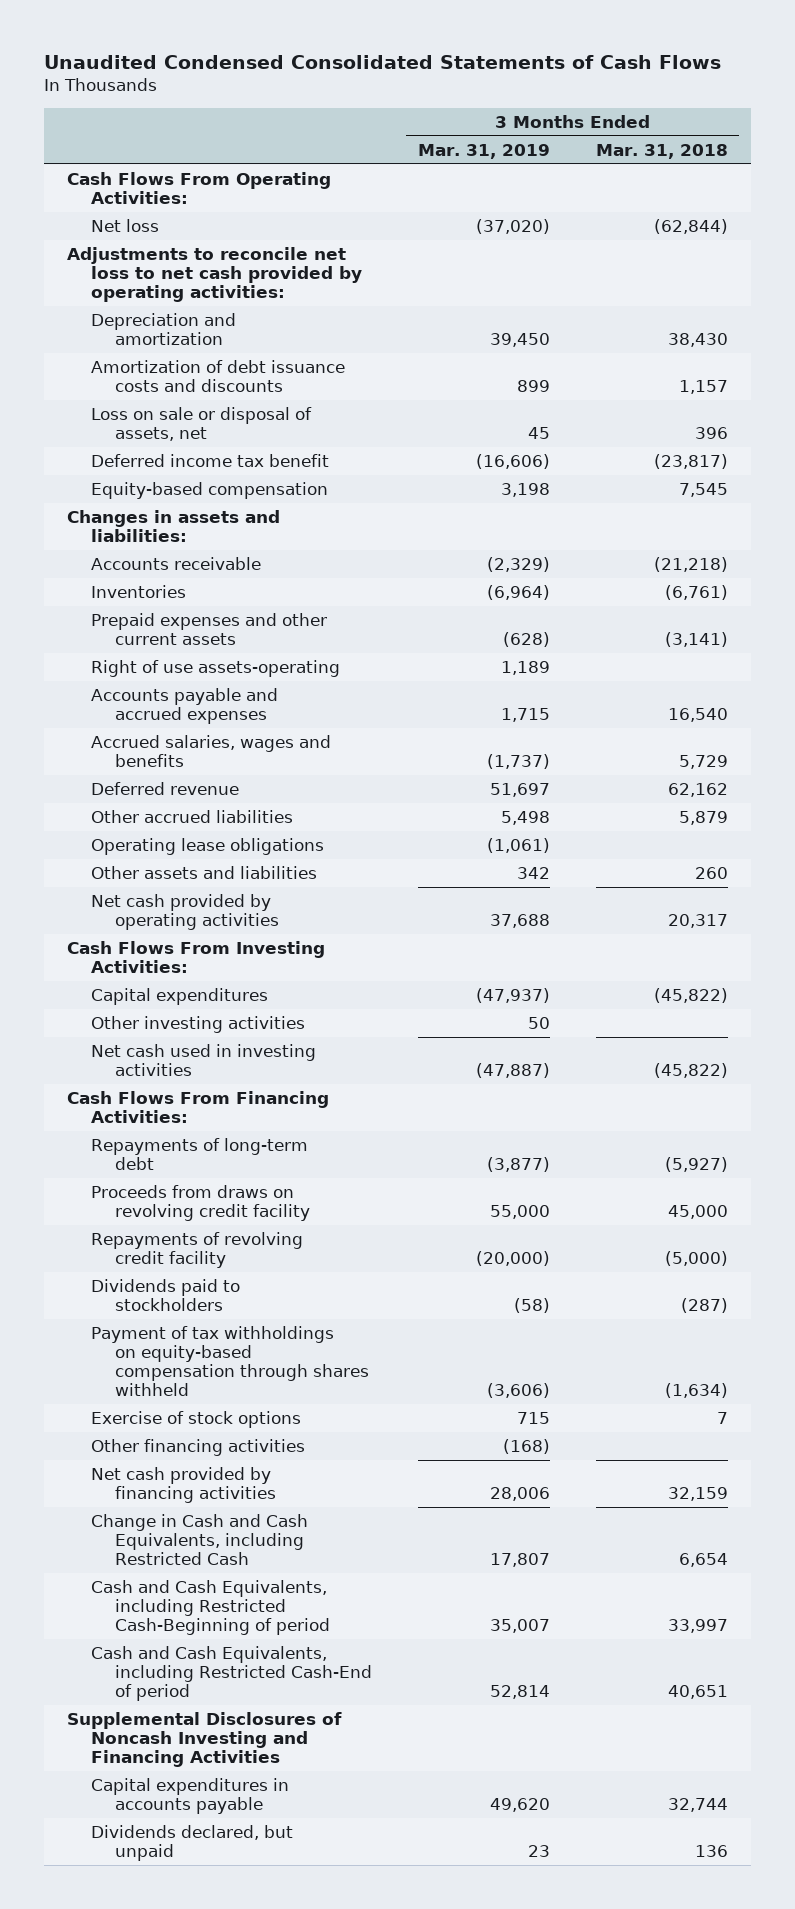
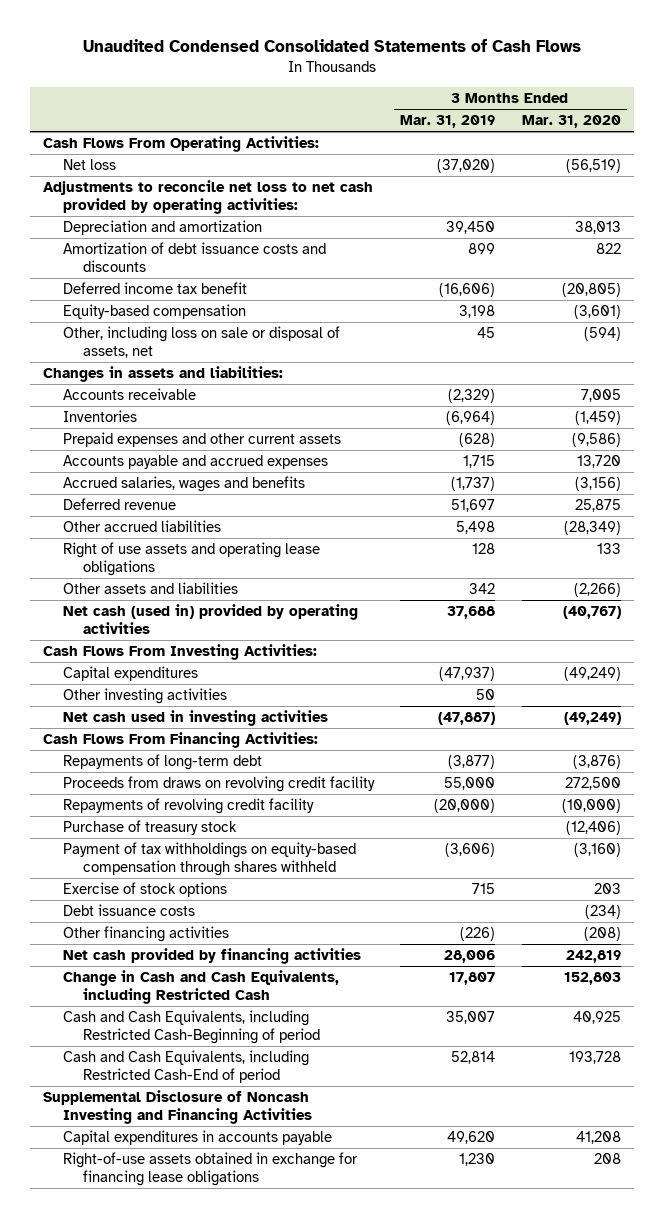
[595,143,728,159] Mar. 31, 2018 -> none
none -> [521,115,621,129] Mar. 31, 2020
[90,406,312,441] Loss on sale or disposal of assets, net -> none
none -> [63,326,341,358] Other, including loss on sale or disposal of assets, net
[90,659,340,677] Right of use assets-operating -> none
[90,837,324,855] Operating lease obligations -> none
none -> [63,542,321,576] Right of use assets and operating lease obligations
[90,893,279,930] Net cash provided by operating activities -> [63,604,359,634] Net cash (used in) provided by operating activities
[90,1278,240,1311] Dividends paid to stockholders -> none
none -> [63,820,238,836] Purchase of treasury stock
none -> [63,904,196,917] Debt issuance costs
[502,1438,550,1454] (168) -> [460,927,496,942] (226)
[66,1711,342,1767] Supplemental Disclosures of Noncash Investing and Financing Activities -> [42,1090,313,1124] Supplemental Disclosure of Noncash Investing and Financing Activities
[90,1824,293,1861] Dividends declared, but unpaid -> none
none -> [63,1152,359,1186] Right-of-use assets obtained in exchange for financing lease obligations

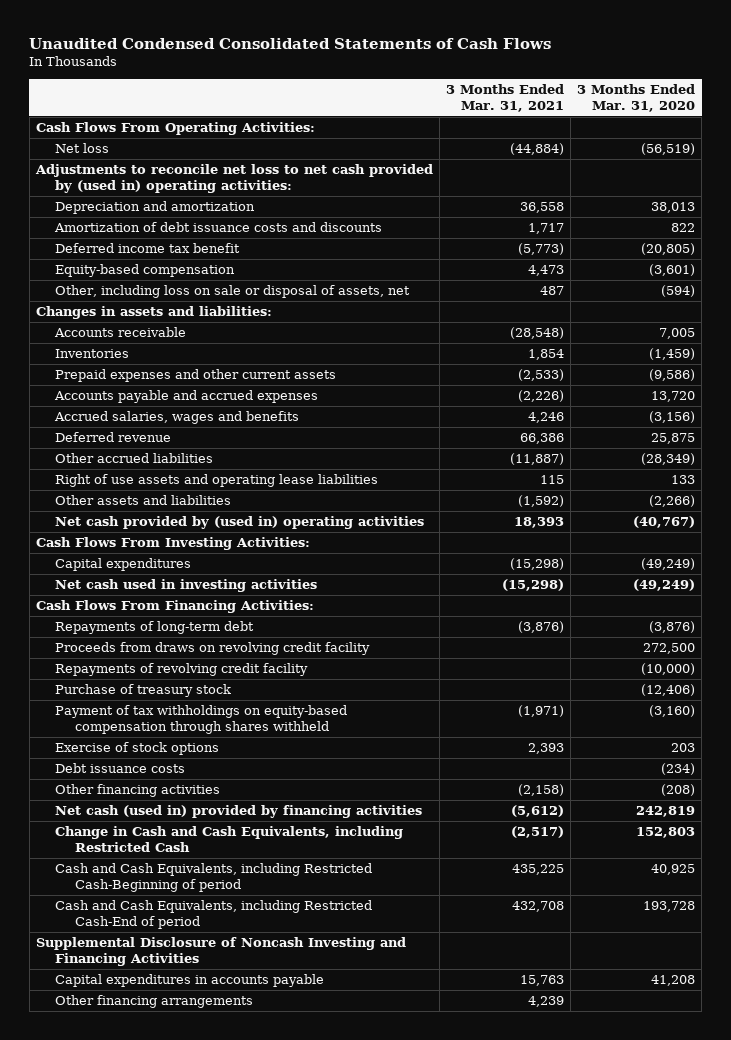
[400,115,496,129] Mar. 31, 2019 -> none
none -> [446,83,565,112] 3 Months Ended Mar. 31, 2021
[42,180,373,214] Adjustments to reconcile net loss to net cash provided by operating activities: -> [34,164,433,194] Adjustments to reconcile net loss to net cash provided by (used in) operating activities:
[63,542,321,576] Right of use assets and operating lease obligations -> [55,474,379,488] Right of use assets and operating lease liabilities
[63,604,359,634] Net cash (used in) provided by operating activities -> [55,516,425,530] Net cash provided by (used in) operating activities
[63,688,228,705] Other investing activities -> none
[63,948,362,965] Net cash provided by financing activities -> [55,805,423,819] Net cash (used in) provided by financing activities
[63,1152,359,1186] Right-of-use assets obtained in exchange for financing lease obligations -> none
none -> [55,995,254,1009] Other financing arrangements

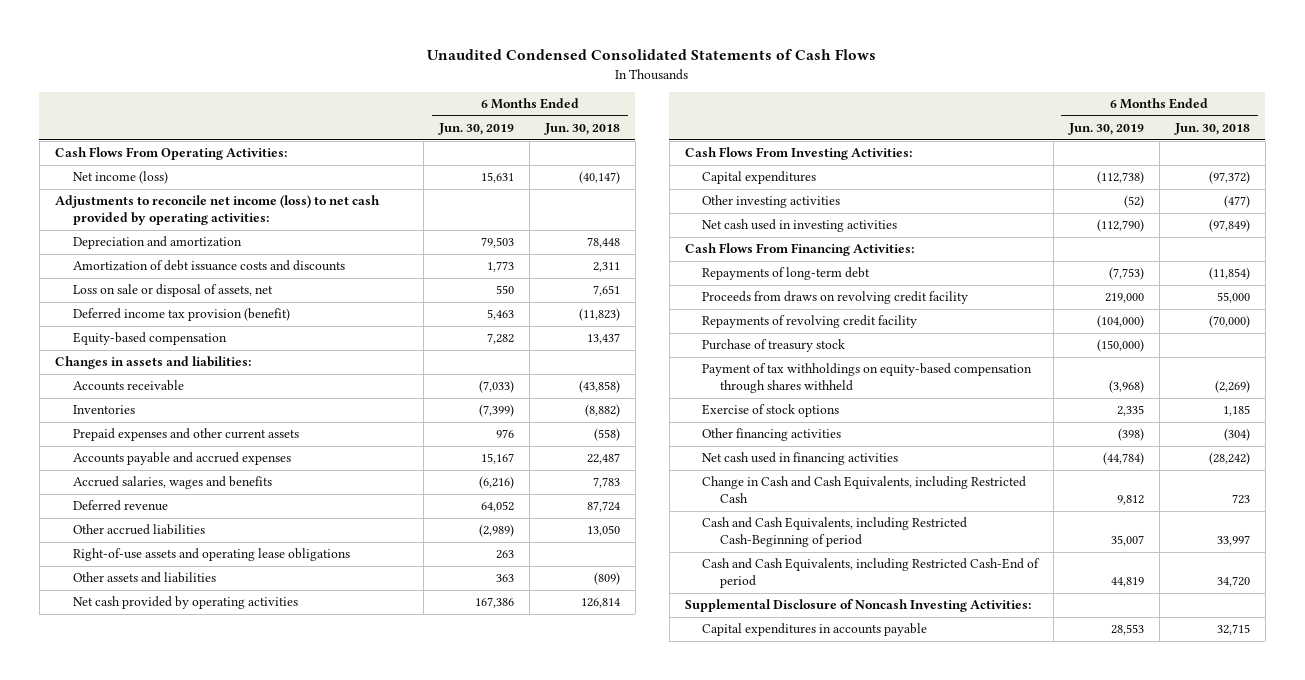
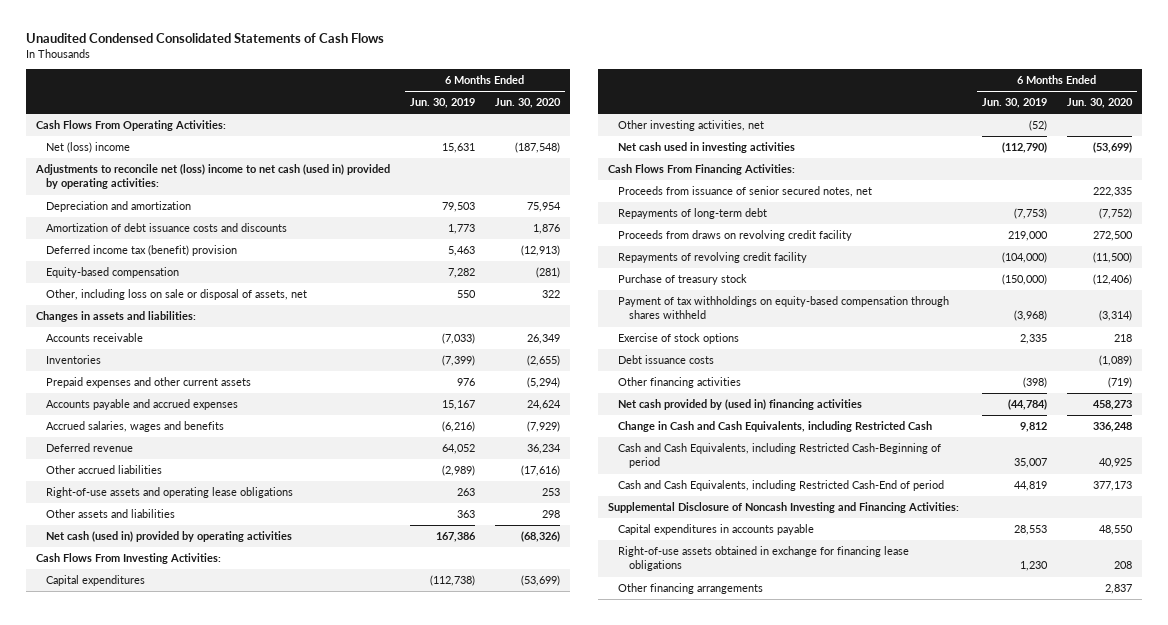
[544,123,621,136] Jun. 30, 2018 -> none
none -> [494,98,561,109] Jun. 30, 2020
[72,171,168,185] Net income (loss) -> [46,142,131,154] Net (loss) income
[54,195,380,226] Adjustments to reconcile net income (loss) to net cash provided by operating activities: -> [34,164,390,190] Adjustments to reconcile net (loss) income to net cash (used in) provided by operating activities:
[72,284,273,298] Loss on sale or disposal of assets, net -> none
[72,308,290,322] Deferred income tax provision (benefit) -> [46,245,238,257] Deferred income tax (benefit) provision
none -> [46,289,308,301] Other, including loss on sale or disposal of assets, net
[72,596,298,610] Net cash provided by operating activities -> [46,531,293,543] Net cash (used in) provided by operating activities
[702,195,841,209] Other investing activities -> [618,120,765,132] Other investing activities, net
none -> [618,186,873,198] Proceeds from issuance of senior secured notes, net
none -> [618,355,715,365] Debt issuance costs
[702,452,899,466] Net cash used in financing activities -> [618,399,863,411] Net cash provided by (used in) financing activities
[684,599,1031,613] Supplemental Disclosure of Noncash Investing Activities: -> [607,502,959,514] Supplemental Disclosure of Noncash Investing and Financing Activities:
none -> [618,546,910,572] Right-of-use assets obtained in exchange for financing lease obligations
none -> [618,583,764,595] Other financing arrangements

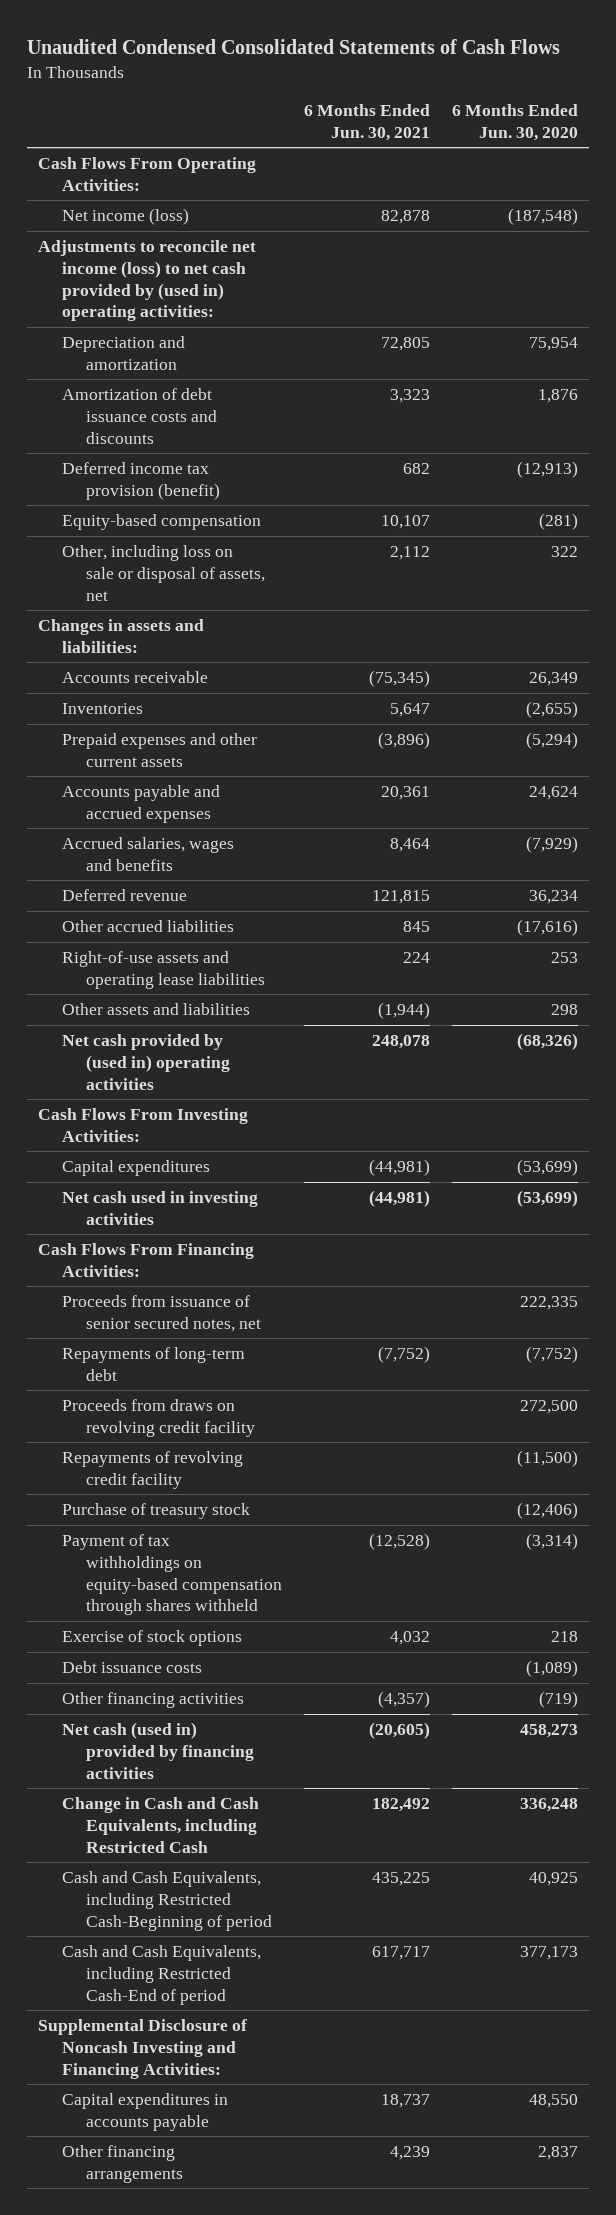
[409,98,475,109] Jun. 30, 2019 -> none
none -> [304,103,431,141] 6 Months Ended Jun. 30, 2021
[46,142,131,154] Net (loss) income -> [62,207,190,225] Net income (loss)
[34,164,390,190] Adjustments to reconcile net (loss) income to net cash (used in) provided by operating activities: -> [38,239,257,322] Adjustments to reconcile net income (loss) to net cash provided by (used in) operating activities:
[46,245,238,257] Deferred income tax (benefit) provision -> [62,461,221,500] Deferred income tax provision (benefit)
[46,487,294,499] Right-of-use assets and operating lease obligations -> [62,950,266,989] Right-of-use assets and operating lease liabilities
[46,531,293,543] Net cash (used in) provided by operating activities -> [62,1033,231,1090] Net cash provided by (used in) operating activities
[618,120,765,132] Other investing activities, net -> none
[618,399,863,411] Net cash provided by (used in) financing activities -> [62,1721,255,1779] Net cash (used in) provided by financing activities
[618,546,910,572] Right-of-use assets obtained in exchange for financing lease obligations -> none

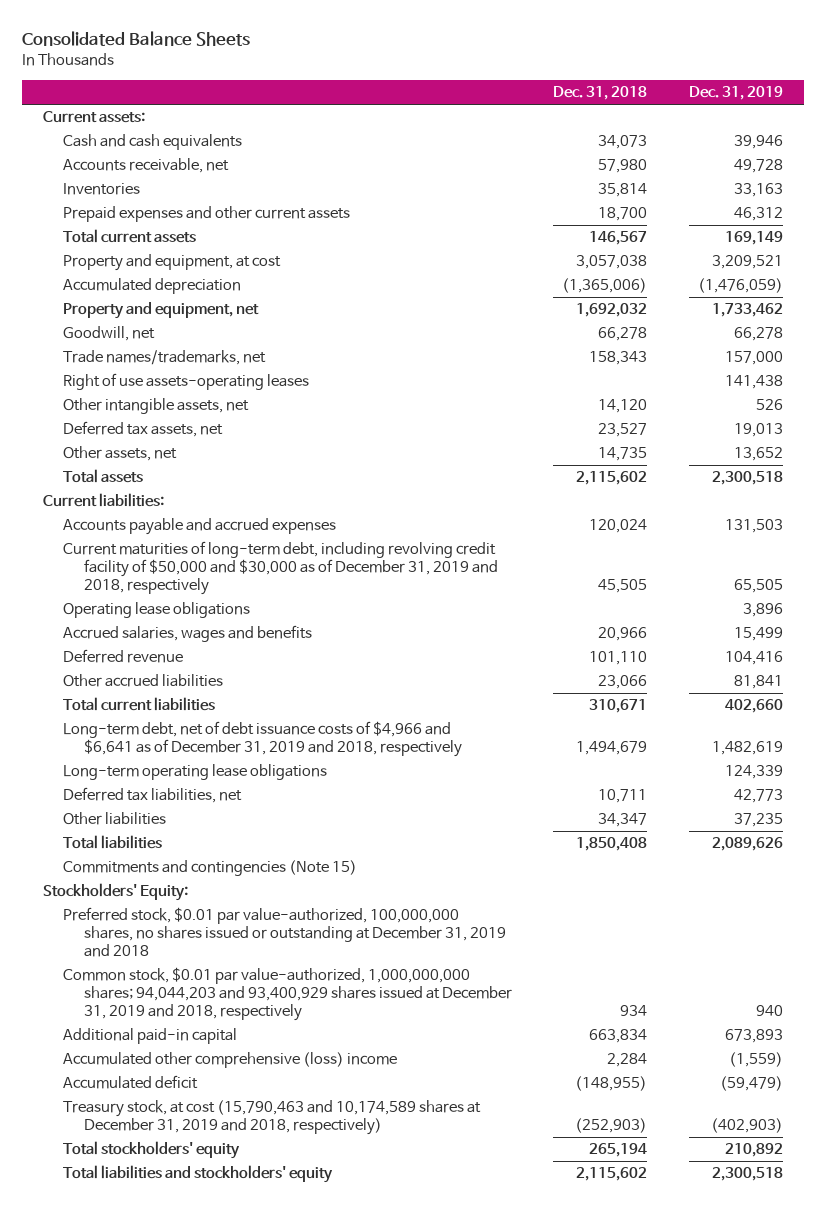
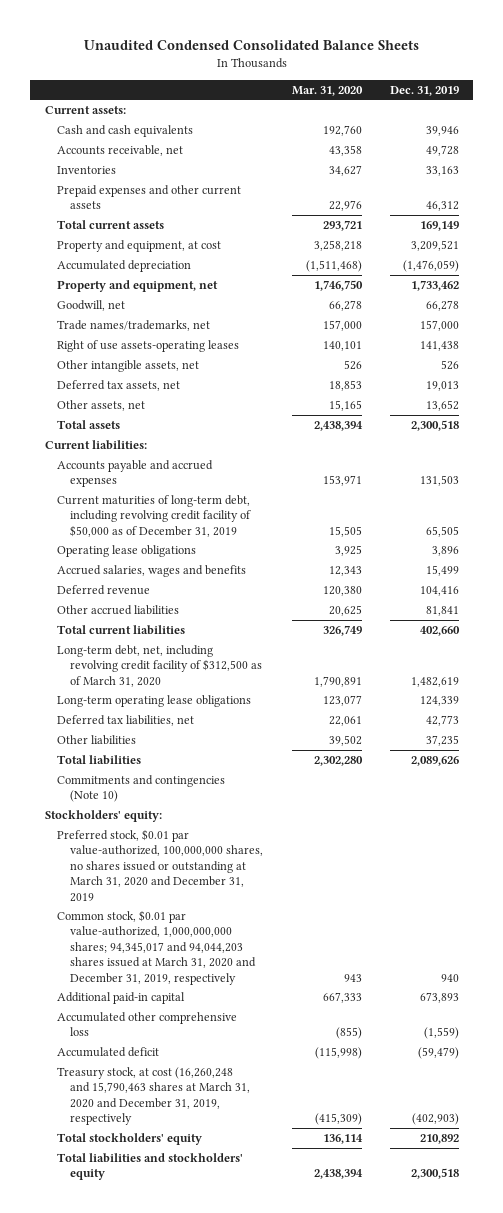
[22,31,251,47] Consolidated Balance Sheets -> [83,40,419,51] Unaudited Condensed Consolidated Balance Sheets
[553,86,648,101] Dec. 31, 2018 -> none
none -> [291,85,363,96] Mar. 31, 2020
[63,541,498,595] Current maturities of long-term debt, including revolving credit facility of $50,000 and $30,000 as of December 31, 2019 and 2018, respectively -> [57,494,252,537] Current maturities of long-term debt, including revolving credit facility of $50,000 as of December 31, 2019
[63,721,462,758] Long-term debt, net of debt issuance costs of $4,966 and $6,641 as of December 31, 2019 and 2018, respectively -> [57,644,263,687] Long-term debt, net, including revolving credit facility of $312,500 as of March 31, 2020
[63,860,358,877] Commitments and contingencies (Note 15) -> [57,774,226,803] Commitments and contingencies (Note 10)
[42,883,188,902] Stockholders' Equity: -> [44,809,162,822] Stockholders' equity:
[63,907,506,957] Preferred stock, $0.01 par value-authorized, 100,000,000 shares, no shares issued or outstanding at December 31, 2019 and 2018 -> [57,828,264,902] Preferred stock, $0.01 par value-authorized, 100,000,000 shares, no shares issued or outstanding at March 31, 2020 and December 31, 2019
[63,967,512,1021] Common stock, $0.01 par value-authorized, 1,000,000,000 shares; 94,044,203 and 93,400,929 shares issued at December 31, 2019 and 2018, respectively -> [57,909,257,985] Common stock, $0.01 par value-authorized, 1,000,000,000 shares; 94,345,017 and 94,044,203 shares issued at March 31, 2020 and December 31, 2019, respectively
[63,1052,398,1069] Accumulated other comprehensive (loss) income -> [57,1011,238,1037] Accumulated other comprehensive loss
[63,1100,482,1136] Treasury stock, at cost (15,790,463 and 10,174,589 shares at December 31, 2019 and 2018, respectively) -> [57,1066,251,1126] Treasury stock, at cost (16,260,248 and 15,790,463 shares at March 31, 2020 and December 31, 2019, respectively

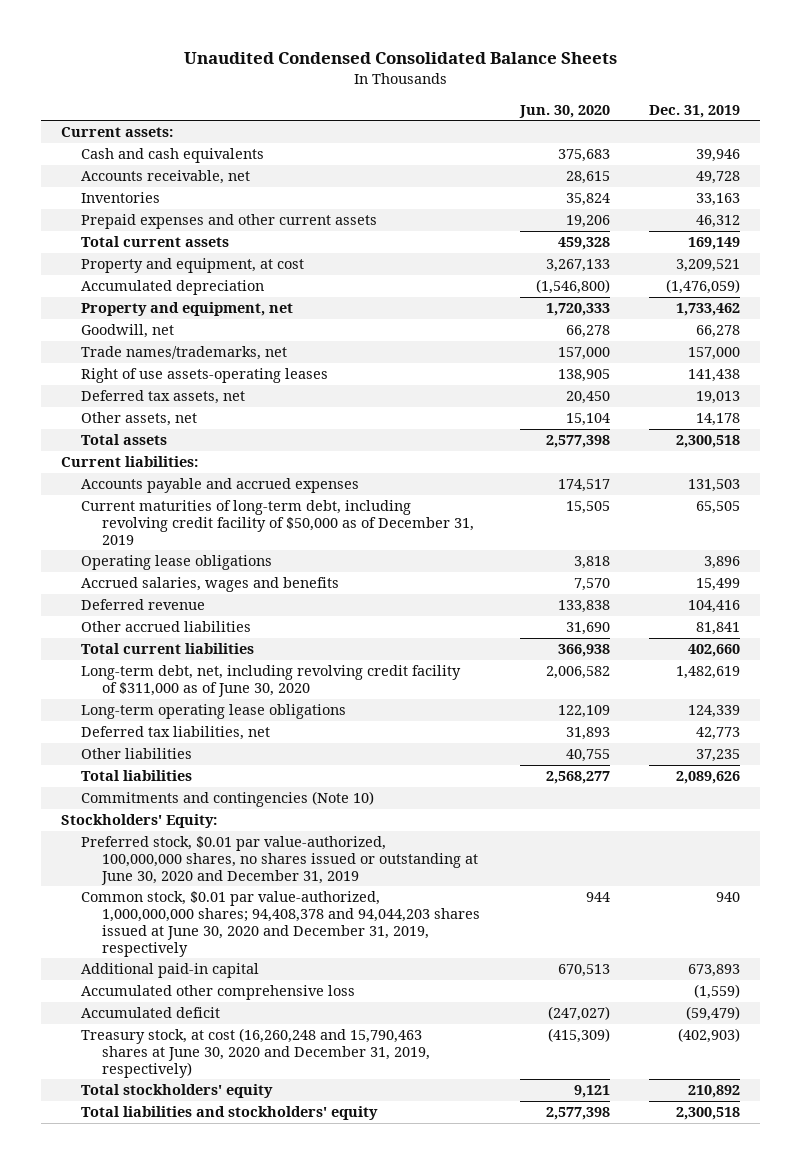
[291,85,363,96] Mar. 31, 2020 -> none
none -> [518,104,610,118] Jun. 30, 2020
[57,359,200,372] Other intangible assets, net -> none
[425,399,459,411] 13,652 -> [696,413,741,427] 14,178
[57,644,263,687] Long-term debt, net, including revolving credit facility of $312,500 as of March 31, 2020 -> [81,665,462,697] Long-term debt, net, including revolving credit facility of $311,000 as of June 30, 2020
[44,809,162,822] Stockholders' equity: -> [61,814,218,829] Stockholders' Equity:
[57,828,264,902] Preferred stock, $0.01 par value-authorized, 100,000,000 shares, no shares issued or outstanding at March 31, 2020 and December 31, 2019 -> [81,836,478,885] Preferred stock, $0.01 par value-authorized, 100,000,000 shares, no shares issued or outstanding at June 30, 2020 and December 31, 2019
[57,909,257,985] Common stock, $0.01 par value-authorized, 1,000,000,000 shares; 94,345,017 and 94,044,203 shares issued at March 31, 2020 and December 31, 2019, respectively -> [81,891,480,957] Common stock, $0.01 par value-authorized, 1,000,000,000 shares; 94,408,378 and 94,044,203 shares issued at June 30, 2020 and December 31, 2019, respectively
[57,1066,251,1126] Treasury stock, at cost (16,260,248 and 15,790,463 shares at March 31, 2020 and December 31, 2019, respectively -> [81,1028,430,1078] Treasury stock, at cost (16,260,248 and 15,790,463 shares at June 30, 2020 and December 31, 2019, respectively)

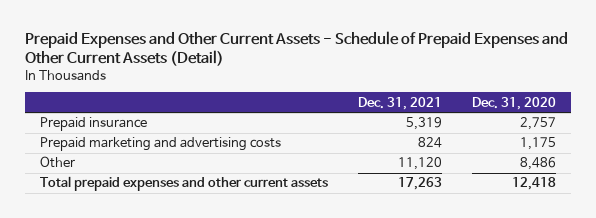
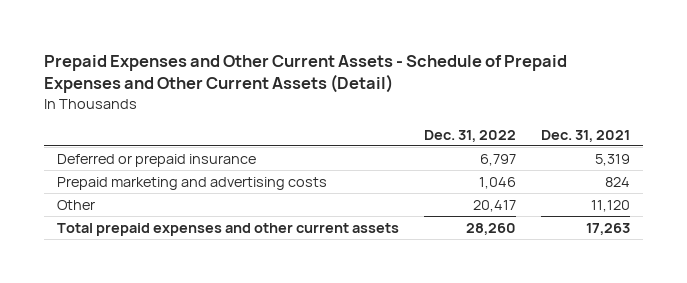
[472,96,557,110] Dec. 31, 2020 -> none
none -> [423,129,516,142] Dec. 31, 2022
[39,117,147,132] Prepaid insurance -> [56,153,256,167] Deferred or prepaid insurance

